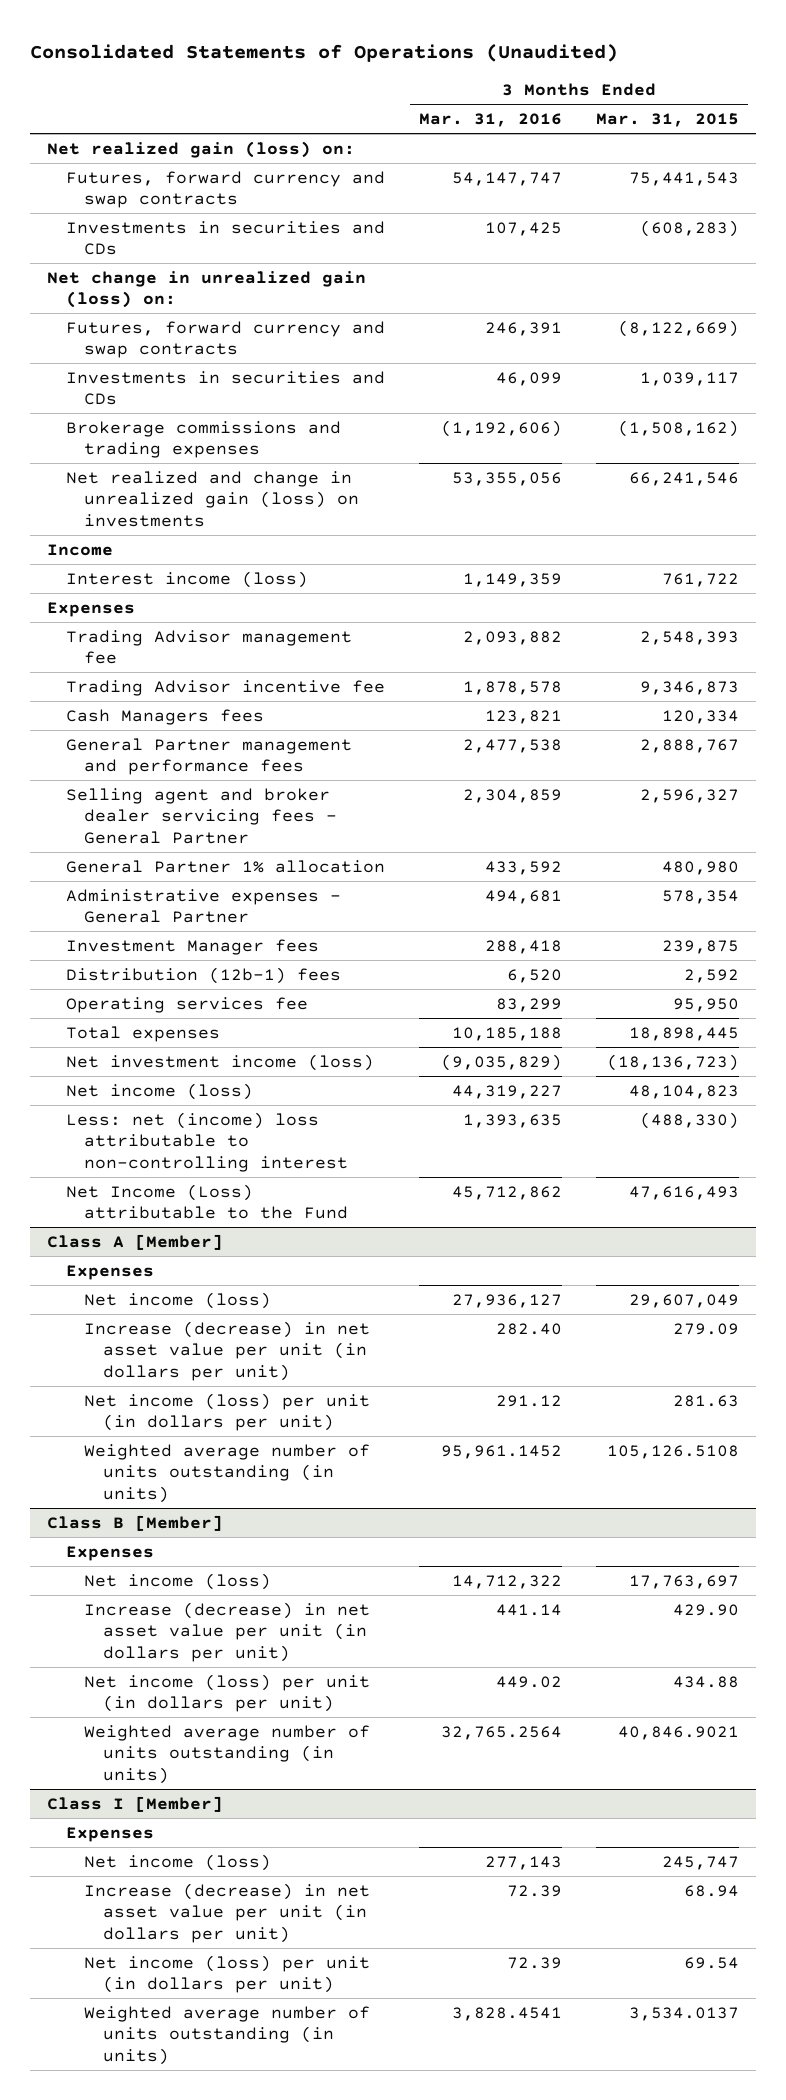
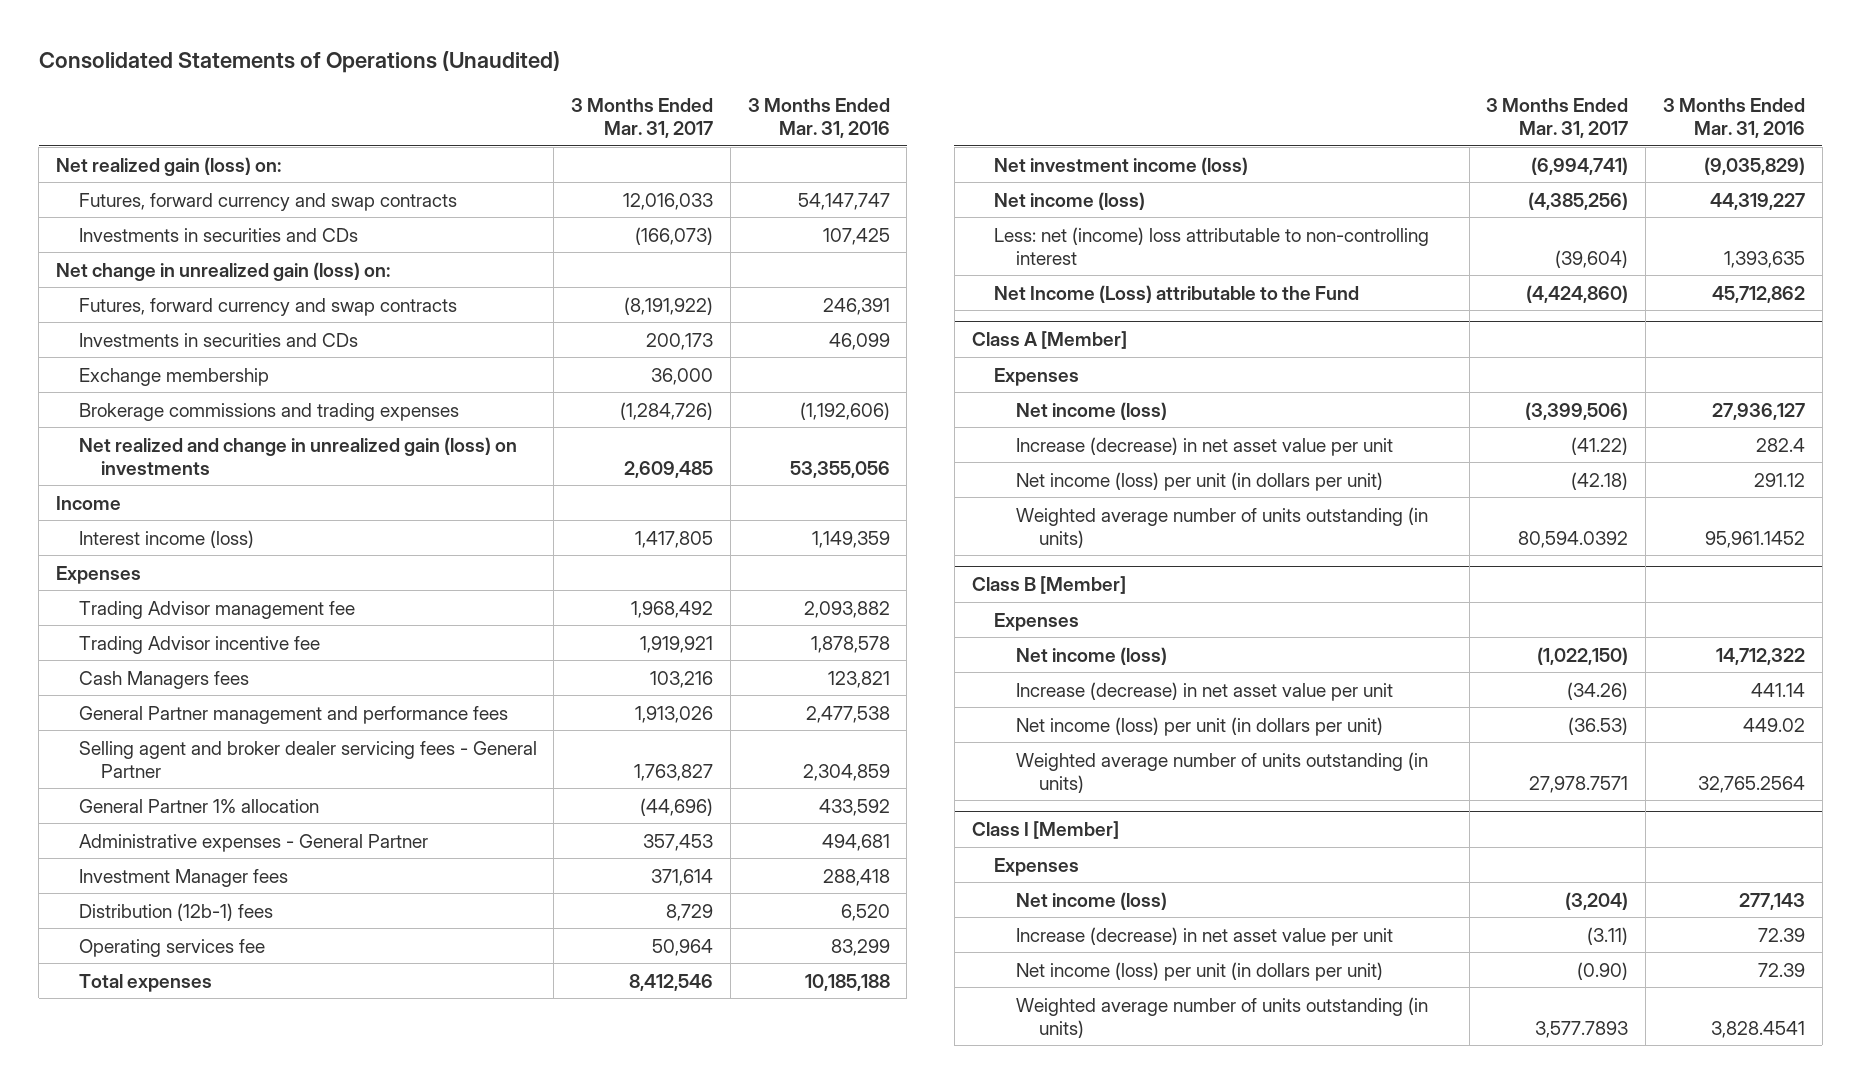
[596,113,740,128] Mar. 31, 2015 -> none
none -> [571,97,714,139] 3 Months Ended Mar. 31, 2017
none -> [78,367,269,386] Exchange membership
[84,1320,371,1381] Increase (decrease) in net asset value per unit (in dollars per unit) -> [1016,436,1394,456] Increase (decrease) in net asset value per unit
[495,1322,562,1335] 282.40 -> [1755,437,1805,452] 282.4
[84,1601,371,1662] Increase (decrease) in net asset value per unit (in dollars per unit) -> [1016,681,1394,701] Increase (decrease) in net asset value per unit
[84,1882,371,1943] Increase (decrease) in net asset value per unit (in dollars per unit) -> [1016,926,1394,946] Increase (decrease) in net asset value per unit

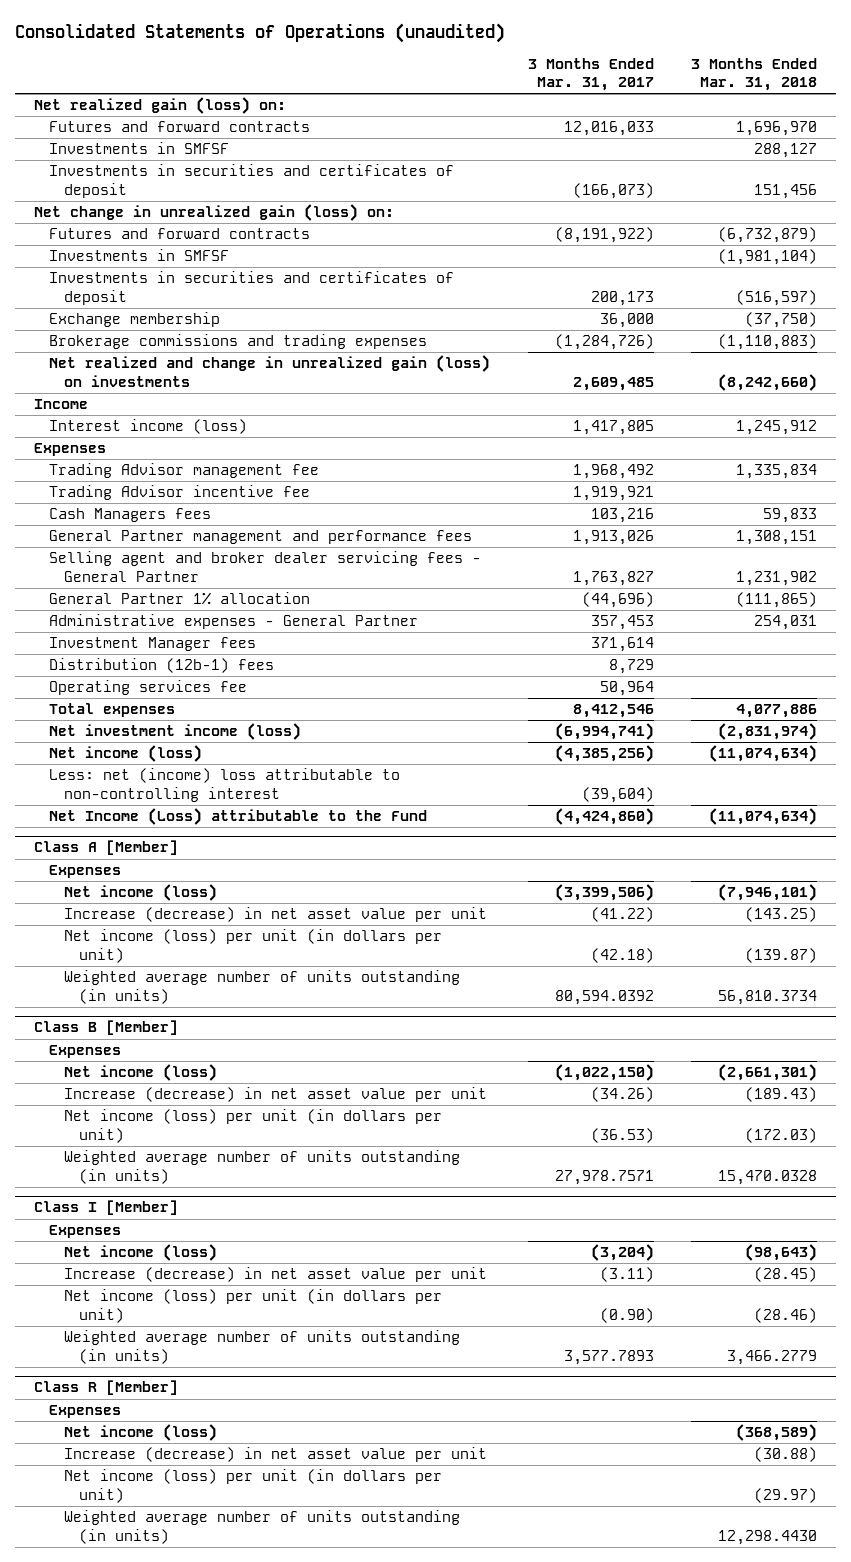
[38,51,560,74] Consolidated Statements of Operations (Unaudited) -> [15,22,506,43] Consolidated Statements of Operations (unaudited)
[747,97,890,139] 3 Months Ended Mar. 31, 2016 -> none
none -> [691,57,818,91] 3 Months Ended Mar. 31, 2018
[78,192,457,211] Futures, forward currency and swap contracts -> [49,121,311,133] Futures and forward contracts
none -> [49,142,230,155] Investments in SMFSF
[78,227,358,242] Investments in securities and CDs -> [49,164,455,198] Investments in securities and certificates of deposit
[78,297,457,316] Futures, forward currency and swap contracts -> [49,228,311,240] Futures and forward contracts
none -> [49,249,230,262] Investments in SMFSF
[78,332,358,347] Investments in securities and CDs -> [49,271,455,305] Investments in securities and certificates of deposit
none -> [34,1380,179,1396] Class R [Member]
none -> [49,1405,122,1419] Expenses
none -> [64,1424,218,1442] Net income (loss)
none -> [64,1447,488,1463] Increase (decrease) in net asset value per unit
none -> [64,1469,443,1503] Net income (loss) per unit (in dollars per unit)
none -> [64,1510,461,1544] Weighted average number of units outstanding (in units)

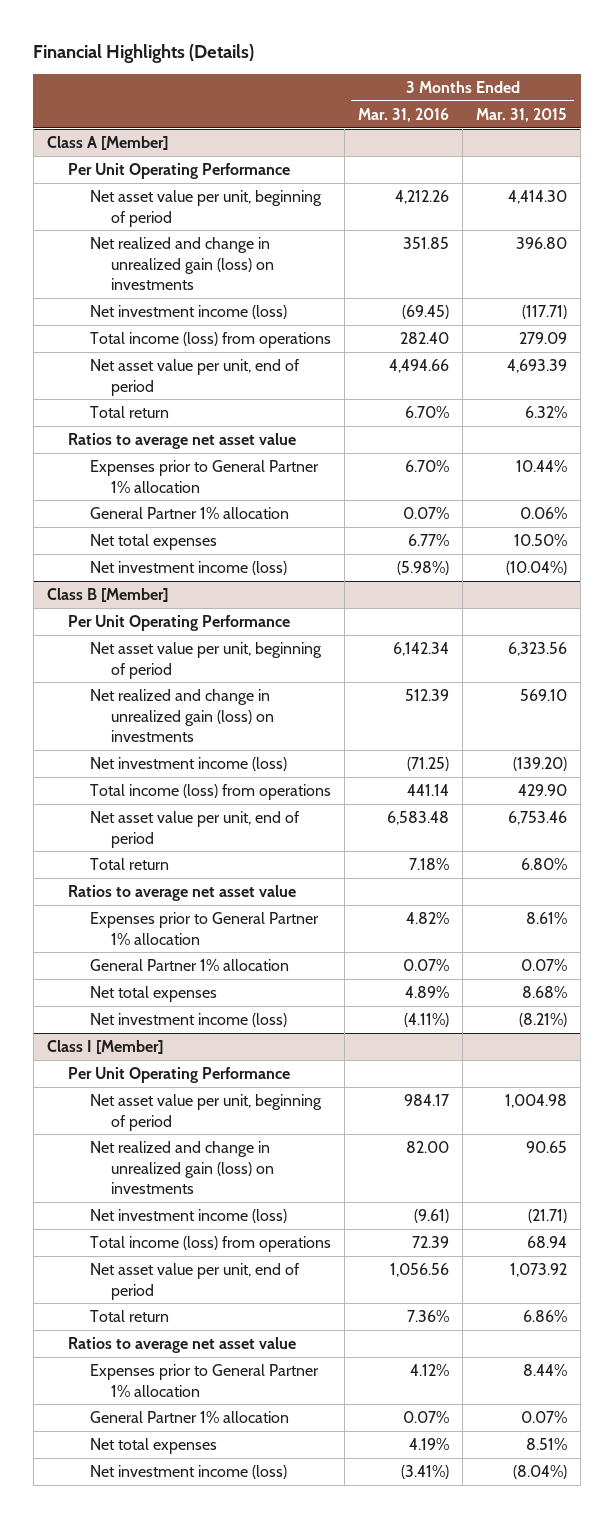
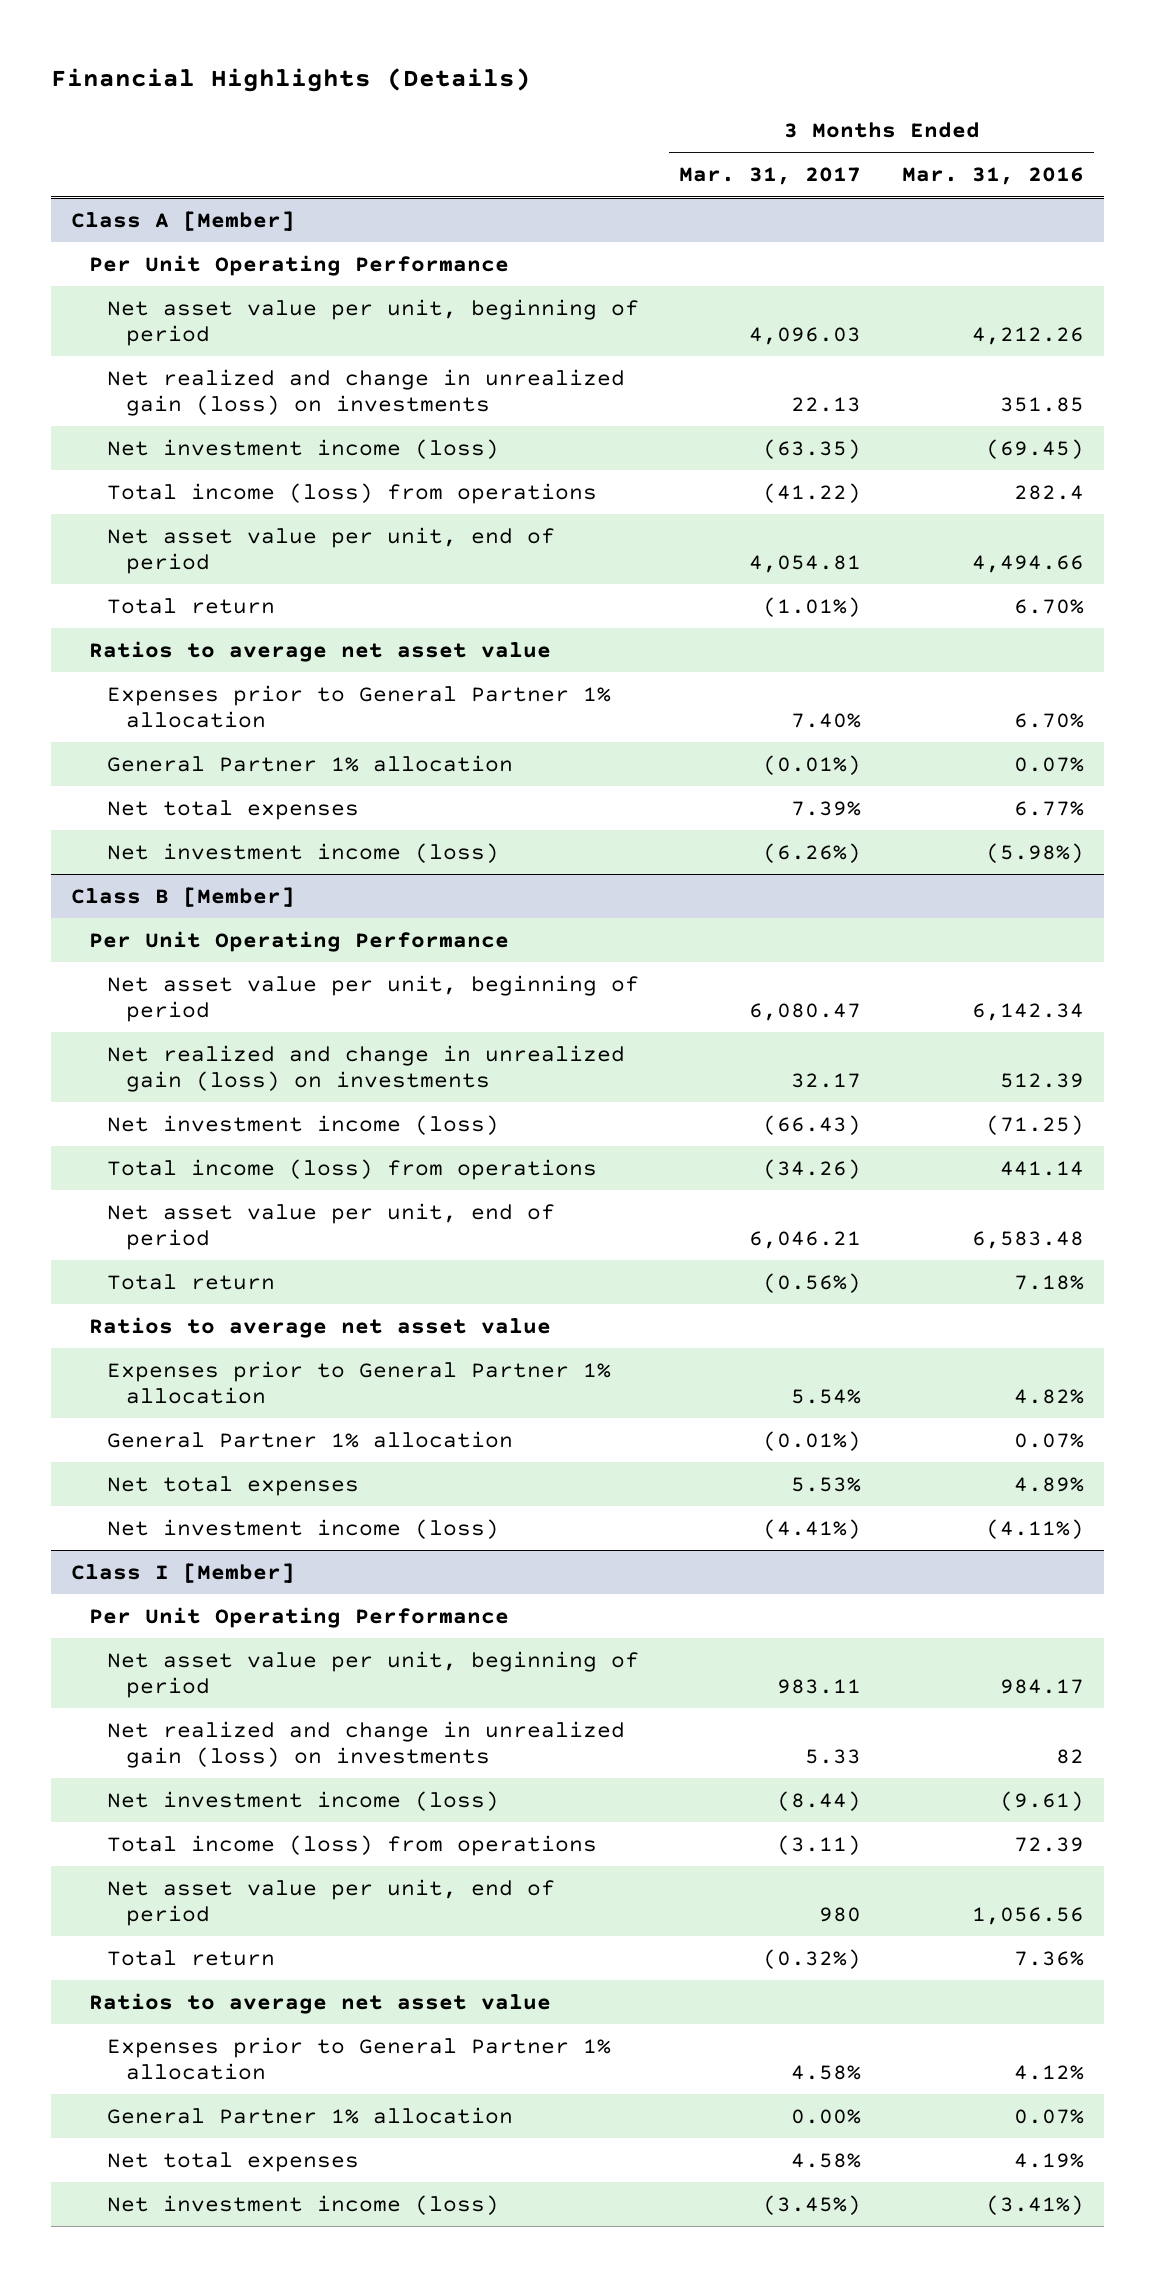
[476,107,568,122] Mar. 31, 2015 -> none
none -> [679,167,862,186] Mar. 31, 2017
[400,331,450,344] 282.40 -> [1013,484,1084,500] 282.4
[406,1140,450,1153] 82.00 -> [1055,1749,1084,1765] 82

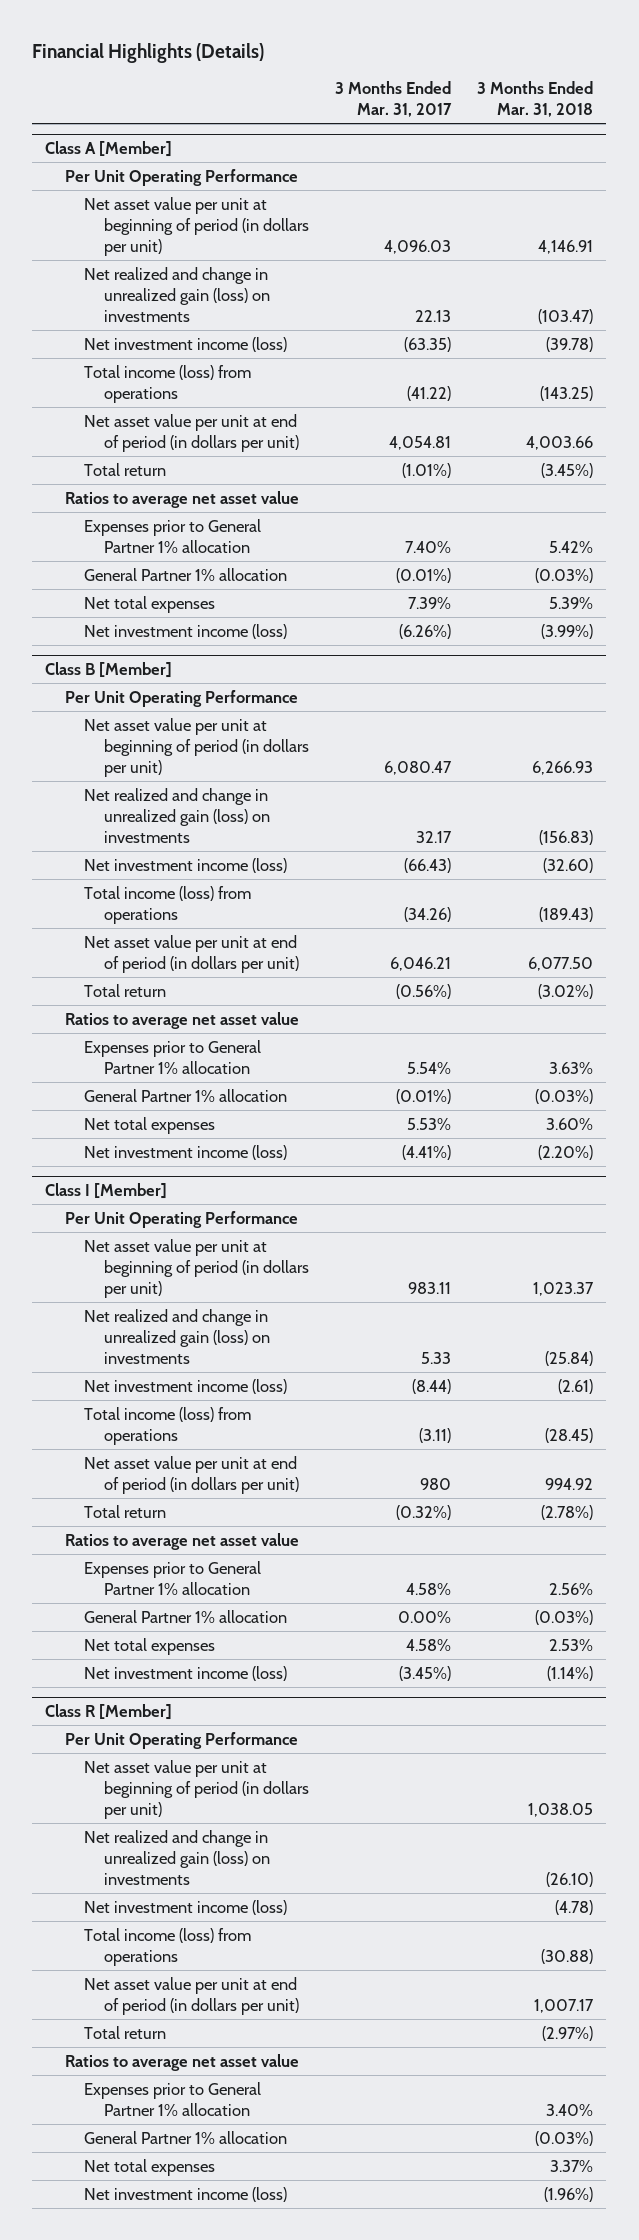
[901,167,1084,186] Mar. 31, 2016 -> none
none -> [477,80,594,118] 3 Months Ended Mar. 31, 2018
[107,298,640,347] Net asset value per unit, beginning of period -> [84,196,309,257] Net asset value per unit at beginning of period (in dollars per unit)
[107,526,556,575] Net asset value per unit, end of period -> [84,413,299,452] Net asset value per unit at end of period (in dollars per unit)
[107,974,640,1023] Net asset value per unit, beginning of period -> [84,717,309,778] Net asset value per unit at beginning of period (in dollars per unit)
[107,1202,556,1251] Net asset value per unit, end of period -> [84,934,299,973] Net asset value per unit at end of period (in dollars per unit)
[107,1650,640,1699] Net asset value per unit, beginning of period -> [84,1238,309,1299] Net asset value per unit at beginning of period (in dollars per unit)
[107,1878,556,1927] Net asset value per unit, end of period -> [84,1455,299,1494] Net asset value per unit at end of period (in dollars per unit)
none -> [45,1704,173,1721] Class R [Member]
none -> [64,1731,298,1749] Per Unit Operating Performance
none -> [84,1759,309,1820] Net asset value per unit at beginning of period (in dollars per unit)
none -> [84,1829,270,1886] Net realized and change in unrealized gain (loss) on investments
none -> [84,1899,288,1915] Net investment income (loss)
none -> [84,1927,252,1966] Total income (loss) from operations
none -> [84,1976,299,2015] Net asset value per unit at end of period (in dollars per unit)
none -> [84,2025,167,2039] Total return
none -> [64,2053,299,2071] Ratios to average net asset value
none -> [84,2081,262,2116] Expenses prior to General Partner 1% allocation
none -> [84,2130,288,2144] General Partner 1% allocation
none -> [84,2158,216,2176] Net total expenses
none -> [84,2186,288,2202] Net investment income (loss)

